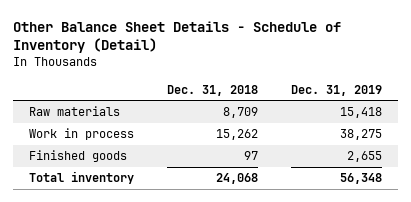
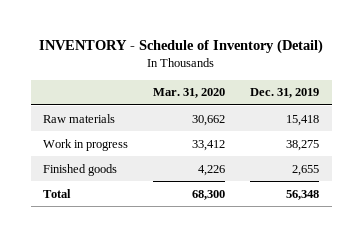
[12,20,341,54] Other Balance Sheet Details - Schedule of Inventory (Detail) -> [39,39,324,55] INVENTORY - Schedule of Inventory (Detail)
[167,84,259,96] Dec. 31, 2018 -> none
none -> [153,88,226,99] Mar. 31, 2020
[29,128,135,141] Work in process -> [43,138,129,151] Work in progress
[29,171,135,185] Total inventory -> [43,188,72,198] Total

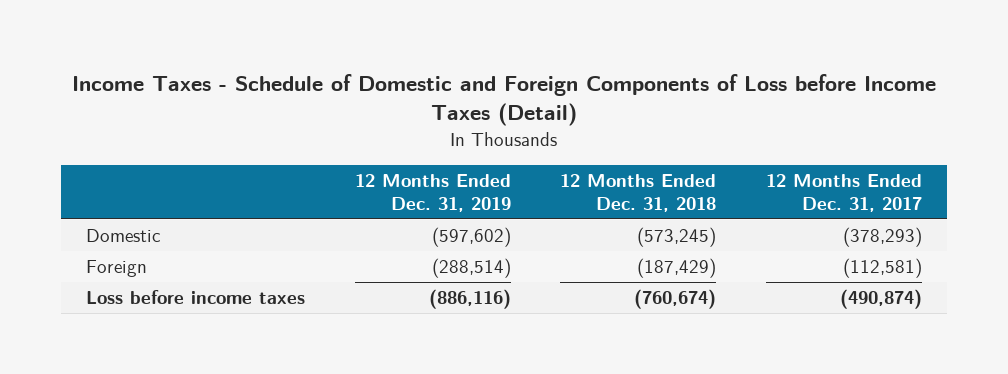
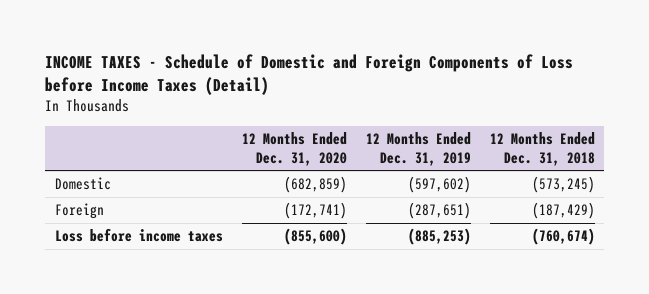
[72,73,937,127] Income Taxes - Schedule of Domestic and Foreign Components of Loss before Income Taxes (Detail) -> [45,54,574,96] INCOME TAXES - Schedule of Domestic and Foreign Components of Loss before Income Taxes (Detail)
[765,173,922,212] 12 Months Ended Dec. 31, 2017 -> none
none -> [241,131,347,166] 12 Months Ended Dec. 31, 2020
[431,258,511,279] (288,514) -> [407,201,471,219] (287,651)
[428,289,511,310] (886,116) -> [407,227,471,245] (885,253)

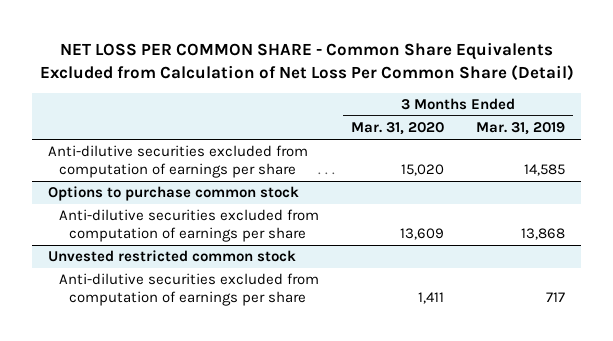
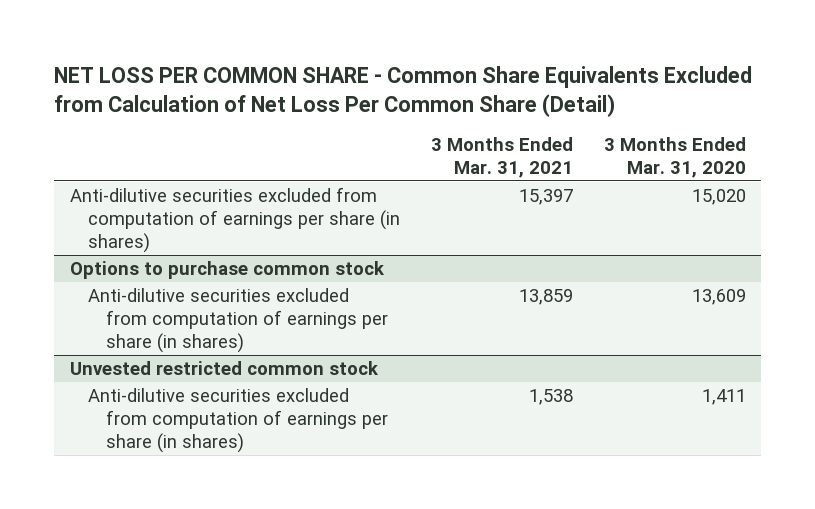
[476,122,566,136] Mar. 31, 2019 -> none
none -> [430,136,573,178] 3 Months Ended Mar. 31, 2021
[48,145,309,178] Anti-dilutive securities excluded from computation of earnings per share -> [69,187,400,253] Anti-dilutive securities excluded from computation of earnings per share (in shares)
[58,209,319,242] Anti-dilutive securities excluded from computation of earnings per share -> [87,288,389,353] Anti-dilutive securities excluded from computation of earnings per share (in shares)
[58,273,319,306] Anti-dilutive securities excluded from computation of earnings per share -> [87,388,389,453] Anti-dilutive securities excluded from computation of earnings per share (in shares)

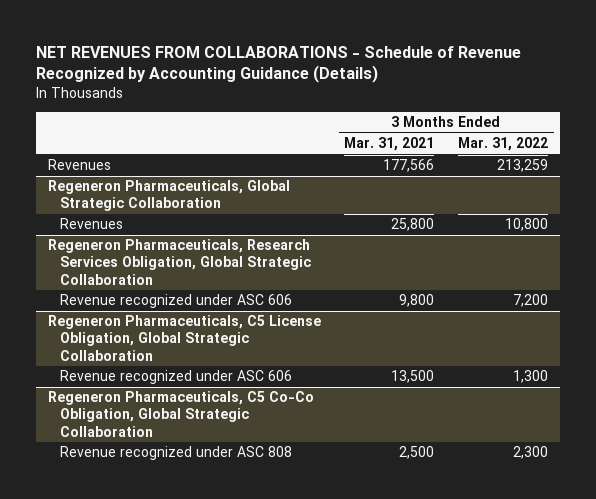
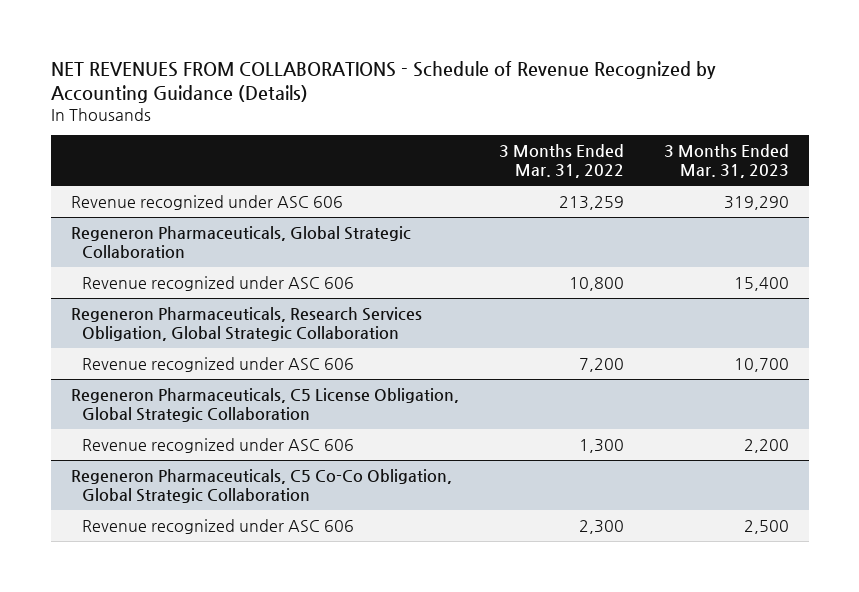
[344,137,435,152] Mar. 31, 2021 -> none
none -> [663,144,789,179] 3 Months Ended Mar. 31, 2023
[48,159,112,171] Revenues -> [70,194,343,210] Revenue recognized under ASC 606
[60,218,124,230] Revenues -> none
none -> [82,275,355,291] Revenue recognized under ASC 606
[60,446,293,461] Revenue recognized under ASC 808 -> [82,518,355,534] Revenue recognized under ASC 606

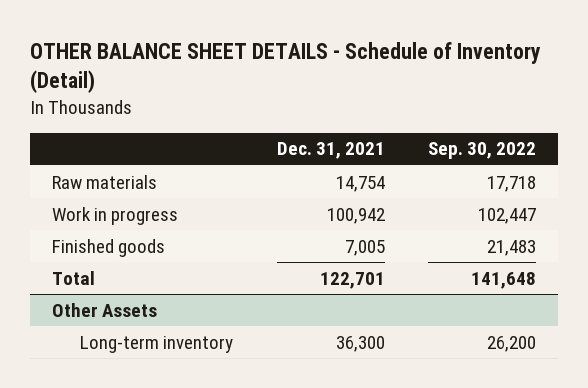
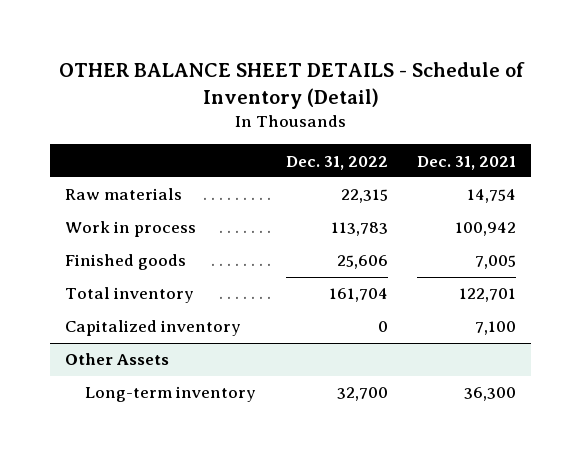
[428,142,537,160] Sep. 30, 2022 -> none
none -> [285,155,388,170] Dec. 31, 2022
[51,206,178,225] Work in progress -> [65,221,197,238] Work in process
[51,270,95,285] Total -> [65,287,195,304] Total inventory
none -> [65,320,242,337] Capitalized inventory

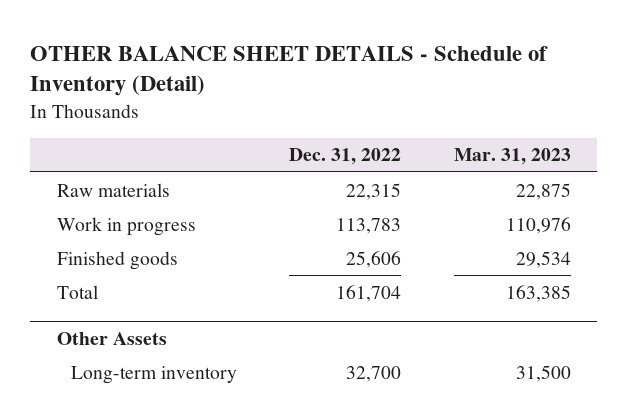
[417,155,517,170] Dec. 31, 2021 -> none
none -> [453,148,571,166] Mar. 31, 2023
[65,221,197,238] Work in process -> [56,216,196,236] Work in progress
[65,320,242,337] Capitalized inventory -> none
[65,287,195,304] Total inventory -> [56,284,98,299] Total

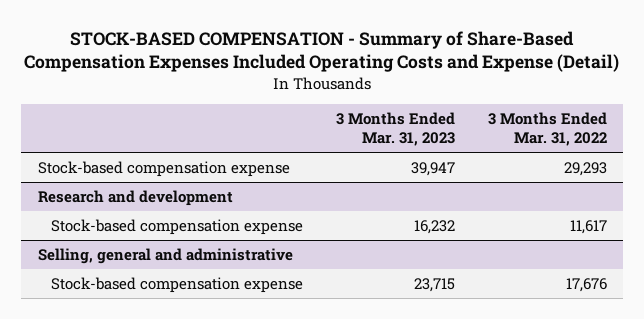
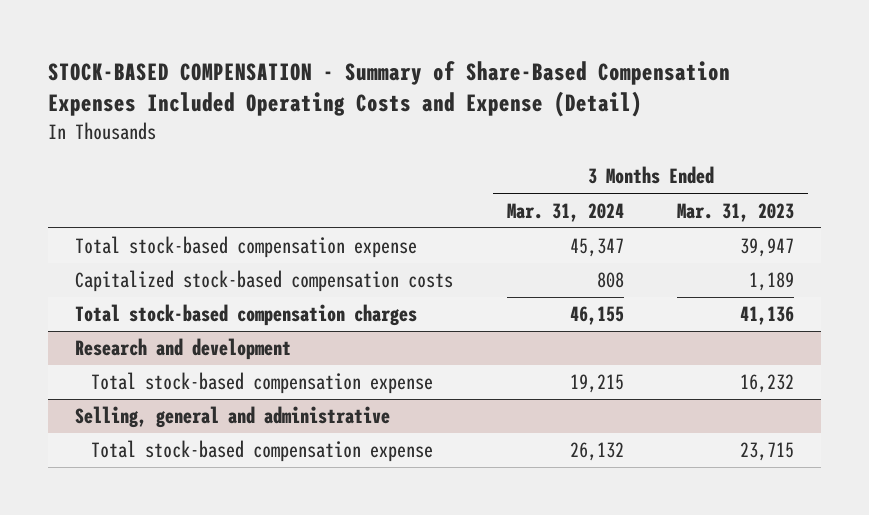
[487,111,607,147] 3 Months Ended Mar. 31, 2022 -> none
none -> [506,202,624,222] Mar. 31, 2024
[37,161,290,178] Stock-based compensation expense -> [75,236,418,259] Total stock-based compensation expense
none -> [75,270,454,293] Capitalized stock-based compensation costs
none -> [75,304,418,327] Total stock-based compensation charges
[50,219,303,236] Stock-based compensation expense -> [91,372,434,395] Total stock-based compensation expense
[50,277,303,294] Stock-based compensation expense -> [91,440,434,463] Total stock-based compensation expense

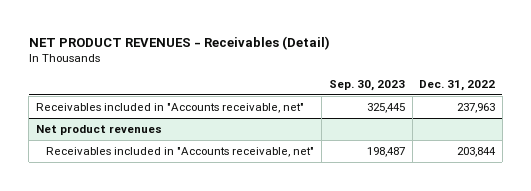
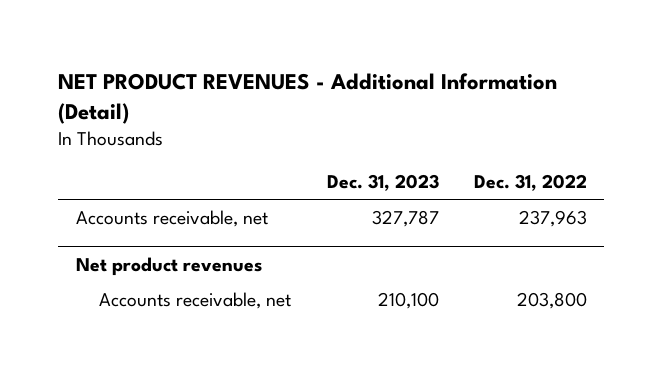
[28,35,330,50] NET PRODUCT REVENUES - Receivables (Detail) -> [58,72,558,124] NET PRODUCT REVENUES - Additional Information (Detail)
[328,80,405,92] Sep. 30, 2023 -> none
none -> [326,174,439,192] Dec. 31, 2023
[35,102,304,113] Receivables included in "Accounts receivable, net" -> [76,209,269,227] Accounts receivable, net
[46,146,315,157] Receivables included in "Accounts receivable, net" -> [99,291,292,309] Accounts receivable, net
[457,146,497,157] 203,844 -> [516,291,587,309] 203,800

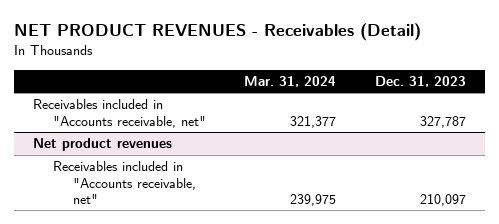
[58,72,558,124] NET PRODUCT REVENUES - Additional Information (Detail) -> [14,23,422,42] NET PRODUCT REVENUES - Receivables (Detail)
[473,174,587,192] Dec. 31, 2022 -> none
none -> [244,75,337,87] Mar. 31, 2024
[76,209,269,227] Accounts receivable, net -> [33,99,207,128] Receivables included in "Accounts receivable, net"
[99,291,292,309] Accounts receivable, net -> [53,161,197,205] Receivables included in "Accounts receivable, net"
[377,291,439,309] 210,100 -> [419,194,466,207] 210,097

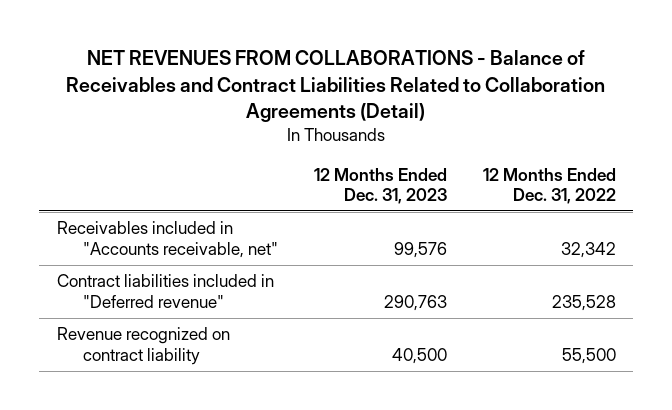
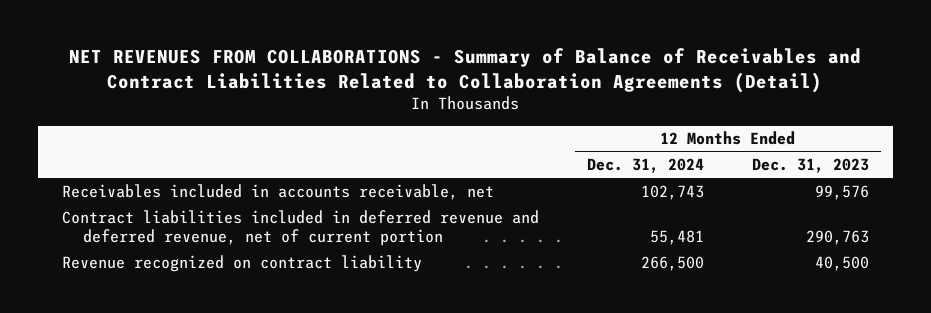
[66,50,606,123] NET REVENUES FROM COLLABORATIONS - Balance of Receivables and Contract Liabilities Related to Collaboration Agreements (Detail) -> [69,47,862,93] NET REVENUES FROM COLLABORATIONS - Summary of Balance of Receivables and Contract Liabilities Related to Collaboration Agreements (Detail)
[482,167,616,204] 12 Months Ended Dec. 31, 2022 -> none
none -> [586,157,704,173] Dec. 31, 2024
[56,221,279,258] Receivables included in "Accounts receivable, net" -> [61,183,494,200] Receivables included in accounts receivable, net
[56,274,274,308] Contract liabilities included in "Deferred revenue" -> [61,209,539,246] Contract liabilities included in deferred revenue and deferred revenue, net of current portion

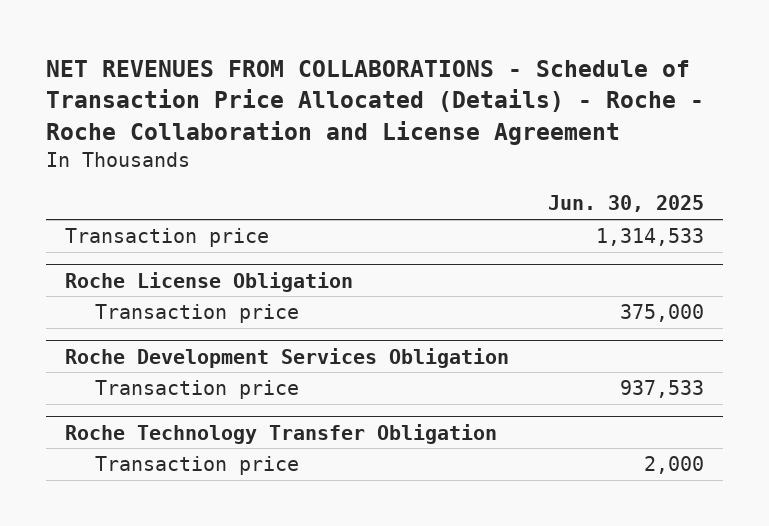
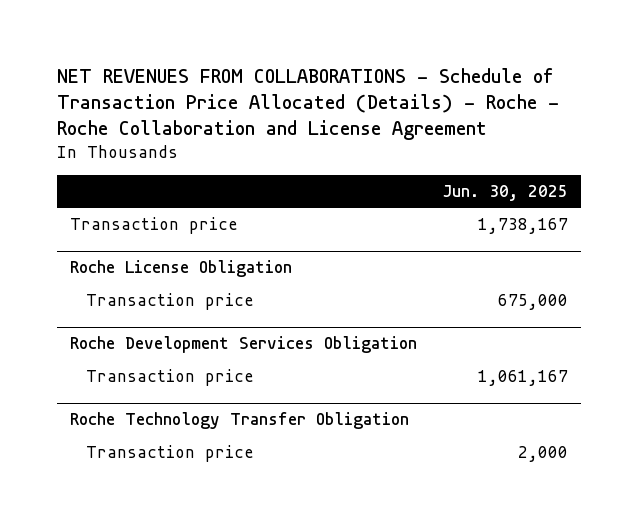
[595,228,704,247] 1,314,533 -> [478,218,569,235] 1,738,167
[619,304,704,323] 375,000 -> [498,294,569,311] 675,000
[619,380,704,399] 937,533 -> [478,370,569,387] 1,061,167

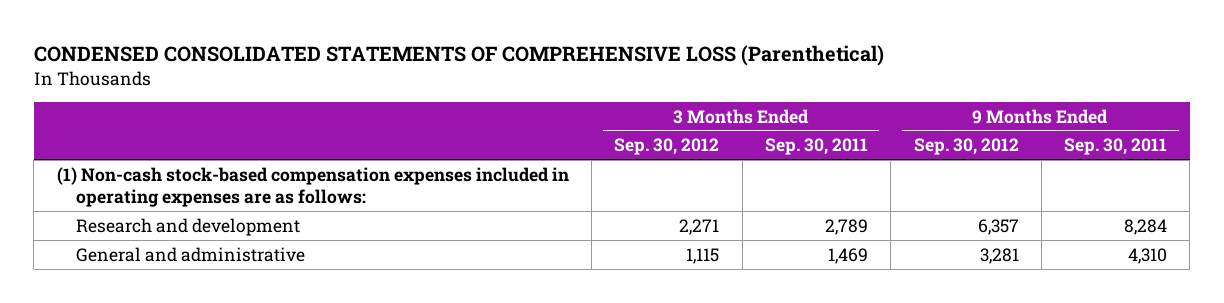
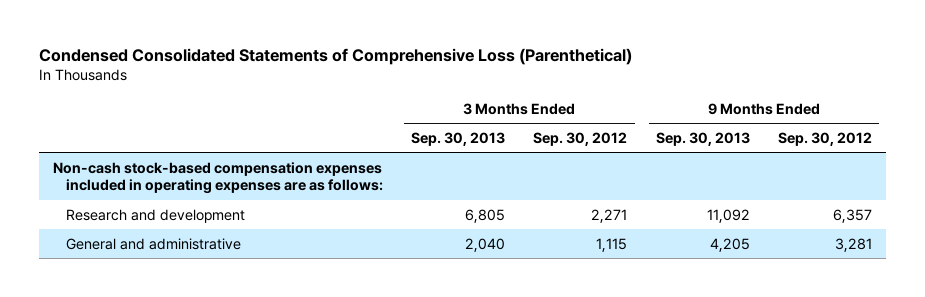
[33,45,884,67] CONDENSED CONSOLIDATED STATEMENTS OF COMPREHENSIVE LOSS (Parenthetical) -> [38,47,632,65] Condensed Consolidated Statements of Comprehensive Loss (Parenthetical)
[764,138,868,156] Sep. 30, 2011 -> none
[1064,138,1168,156] Sep. 30, 2011 -> none
none -> [411,132,506,147] Sep. 30, 2013
none -> [655,132,750,147] Sep. 30, 2013
[56,166,569,207] (1) Non-cash stock-based compensation expenses included in operating expenses are as follows: -> [52,161,383,195] Non-cash stock-based compensation expenses included in operating expenses are as follows:

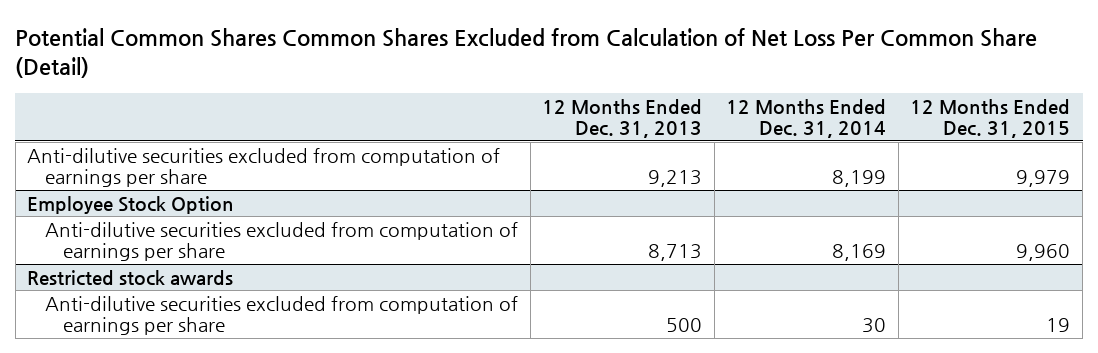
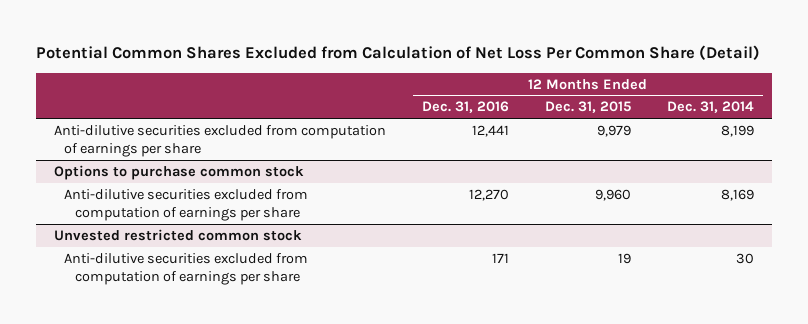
[15,27,1038,78] Potential Common Shares Common Shares Excluded from Calculation of Net Loss Per Common Share (Detail) -> [36,45,761,61] Potential Common Shares Excluded from Calculation of Net Loss Per Common Share (Detail)
[542,98,703,139] 12 Months Ended Dec. 31, 2013 -> none
none -> [422,101,510,114] Dec. 31, 2016
[27,195,235,214] Employee Stock Option -> [54,164,305,180] Options to purchase common stock
[27,269,234,286] Restricted stock awards -> [54,228,303,241] Unvested restricted common stock

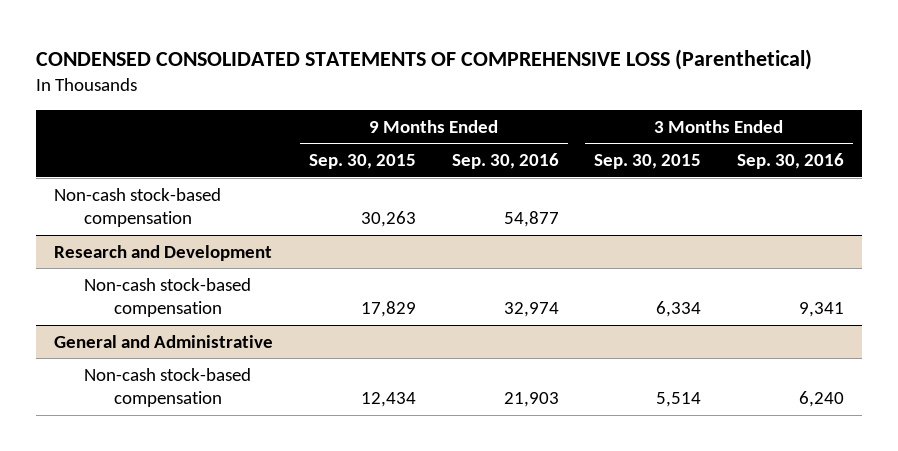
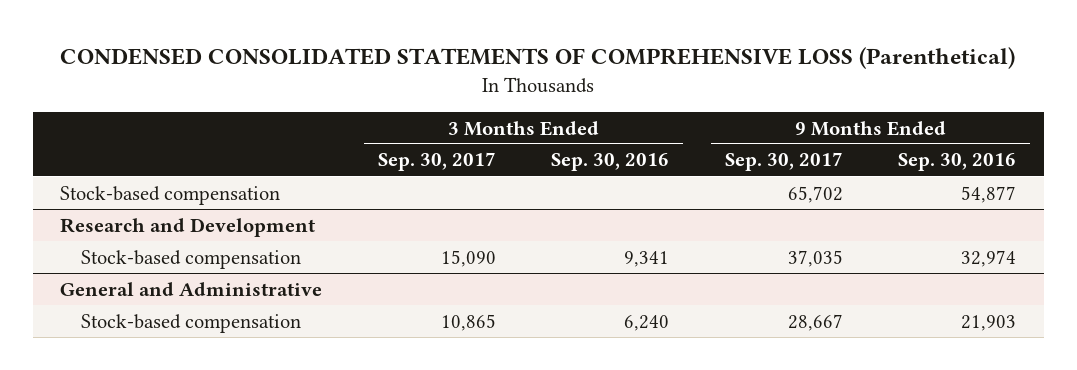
[308,154,416,170] Sep. 30, 2015 -> none
[594,154,702,170] Sep. 30, 2015 -> none
none -> [377,152,496,172] Sep. 30, 2017
none -> [724,152,843,172] Sep. 30, 2017
[54,187,222,228] Non-cash stock-based compensation -> [60,185,281,205] Stock-based compensation
[84,277,252,318] Non-cash stock-based compensation -> [81,249,302,269] Stock-based compensation
[84,367,252,408] Non-cash stock-based compensation -> [81,313,302,333] Stock-based compensation

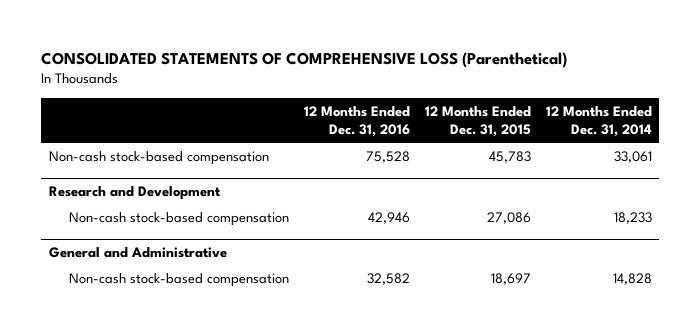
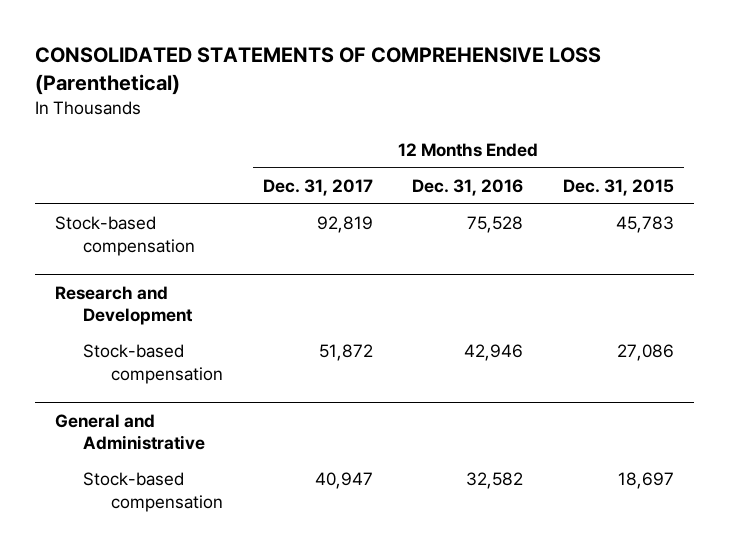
[545,105,652,138] 12 Months Ended Dec. 31, 2014 -> none
none -> [262,178,373,196] Dec. 31, 2017
[48,150,269,165] Non-cash stock-based compensation -> [54,216,195,256] Stock-based compensation
[68,211,289,226] Non-cash stock-based compensation -> [82,344,223,384] Stock-based compensation
[68,272,289,287] Non-cash stock-based compensation -> [82,472,223,512] Stock-based compensation

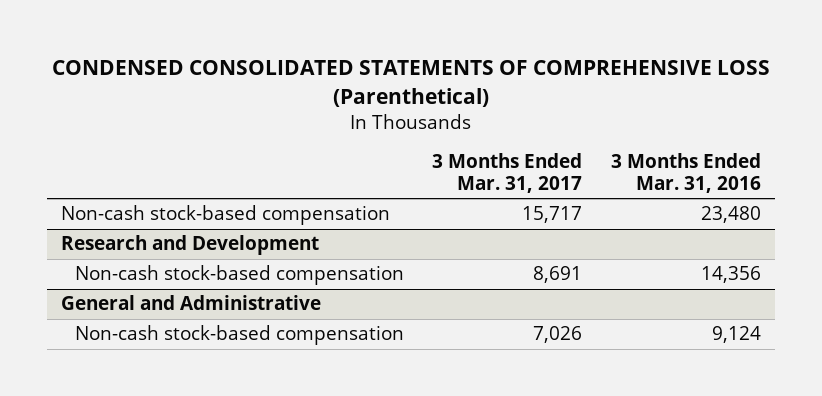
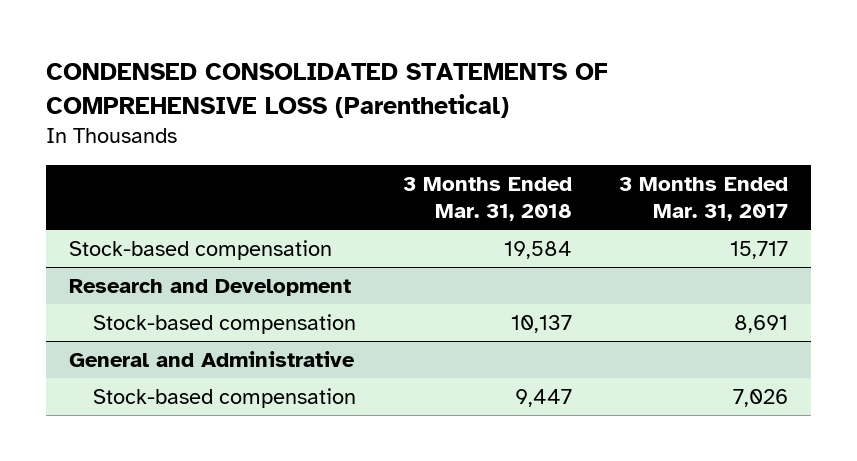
[611,153,762,193] 3 Months Ended Mar. 31, 2016 -> none
none -> [402,176,572,222] 3 Months Ended Mar. 31, 2018
[61,205,391,226] Non-cash stock-based compensation -> [69,239,333,260] Stock-based compensation
[74,265,404,286] Non-cash stock-based compensation -> [92,313,356,334] Stock-based compensation
[74,325,404,346] Non-cash stock-based compensation -> [92,387,356,408] Stock-based compensation

